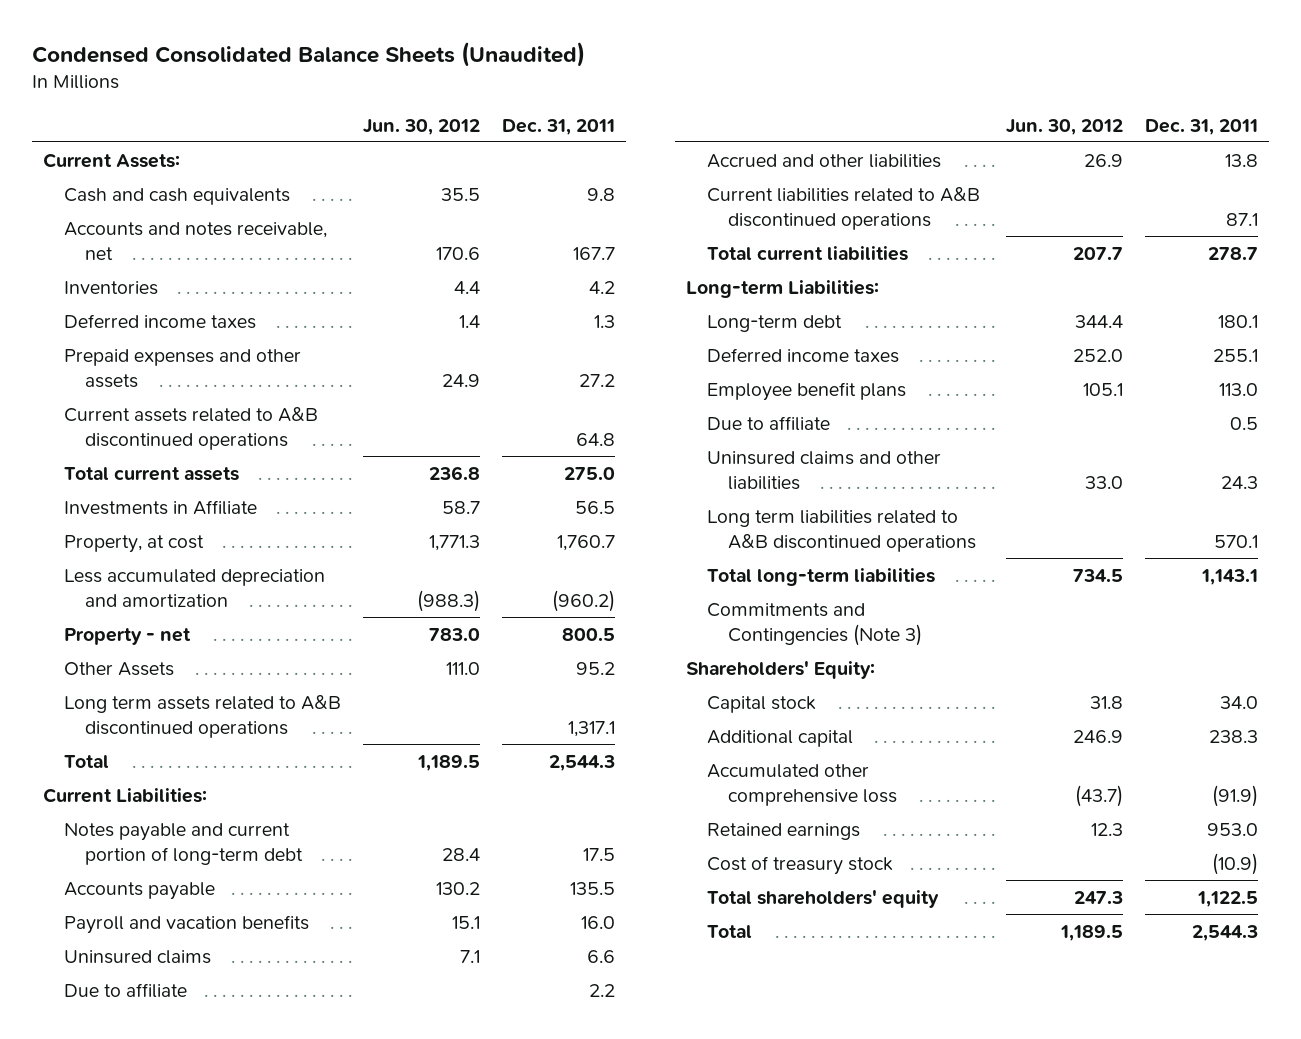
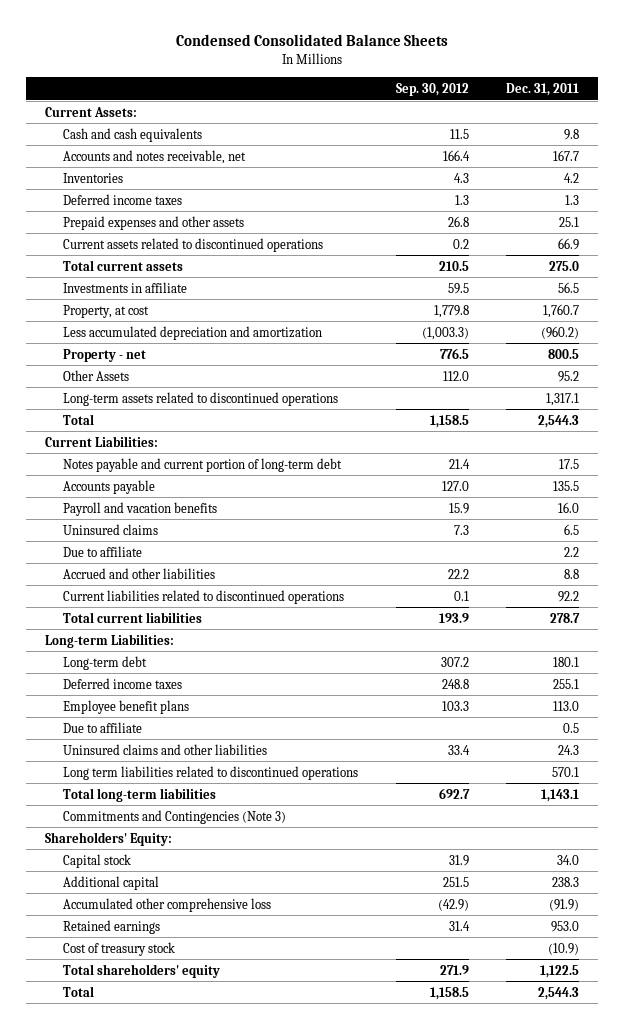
[31,41,585,67] Condensed Consolidated Balance Sheets (Unaudited) -> [175,34,448,47] Condensed Consolidated Balance Sheets
[362,118,480,135] Jun. 30, 2012 -> none
none -> [395,83,469,97] Sep. 30, 2012
[579,373,616,387] 27.2 -> [559,216,580,227] 25.1
[63,406,318,450] Current assets related to A&B discontinued operations -> [63,237,324,252] Current assets related to discontinued operations
[576,432,616,446] 64.8 -> [558,237,580,250] 66.9
[63,499,257,515] Investments in Affiliate -> [63,281,188,293] Investments in affiliate
[63,694,341,738] Long term assets related to A&B discontinued operations -> [63,391,339,406] Long-term assets related to discontinued operations
[587,949,616,963] 6.6 -> [564,523,580,535] 6.5
[1225,153,1259,167] 13.8 -> [564,568,580,579] 8.8
[707,186,981,230] Current liabilities related to A&B discontinued operations -> [63,589,345,604] Current liabilities related to discontinued operations
[1226,212,1259,226] 87.1 -> [558,590,580,602] 92.2
[707,509,977,552] Long term liabilities related to A&B discontinued operations -> [63,765,359,780] Long term liabilities related to discontinued operations

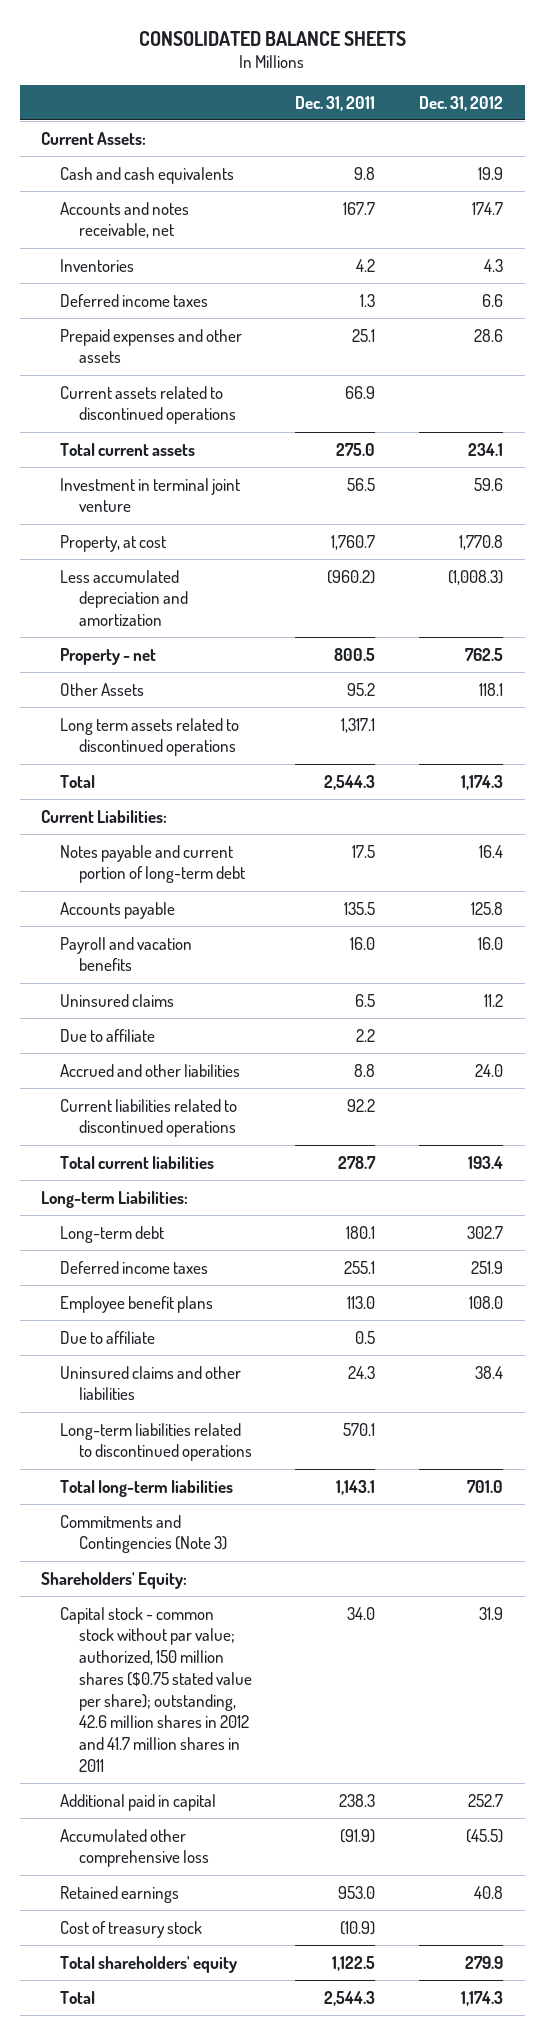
[175,34,448,47] Condensed Consolidated Balance Sheets -> [139,30,407,46] CONSOLIDATED BALANCE SHEETS
[395,83,469,97] Sep. 30, 2012 -> none
none -> [418,95,503,111] Dec. 31, 2012
[63,281,188,293] Investments in affiliate -> [60,477,241,513] Investment in terminal joint venture
[63,391,339,406] Long-term assets related to discontinued operations -> [60,717,240,757] Long term assets related to discontinued operations
[63,765,359,780] Long term liabilities related to discontinued operations -> [60,1422,252,1462] Long-term liabilities related to discontinued operations
[63,853,132,868] Capital stock -> [60,1606,252,1772] Capital stock - common stock without par value; authorized, 150 million shares ($0.75 stated value per share); outstanding, 42.6 million shares in 2012 and 41.7 million shares in 2011
[63,875,160,890] Additional capital -> [60,1793,217,1811] Additional paid in capital

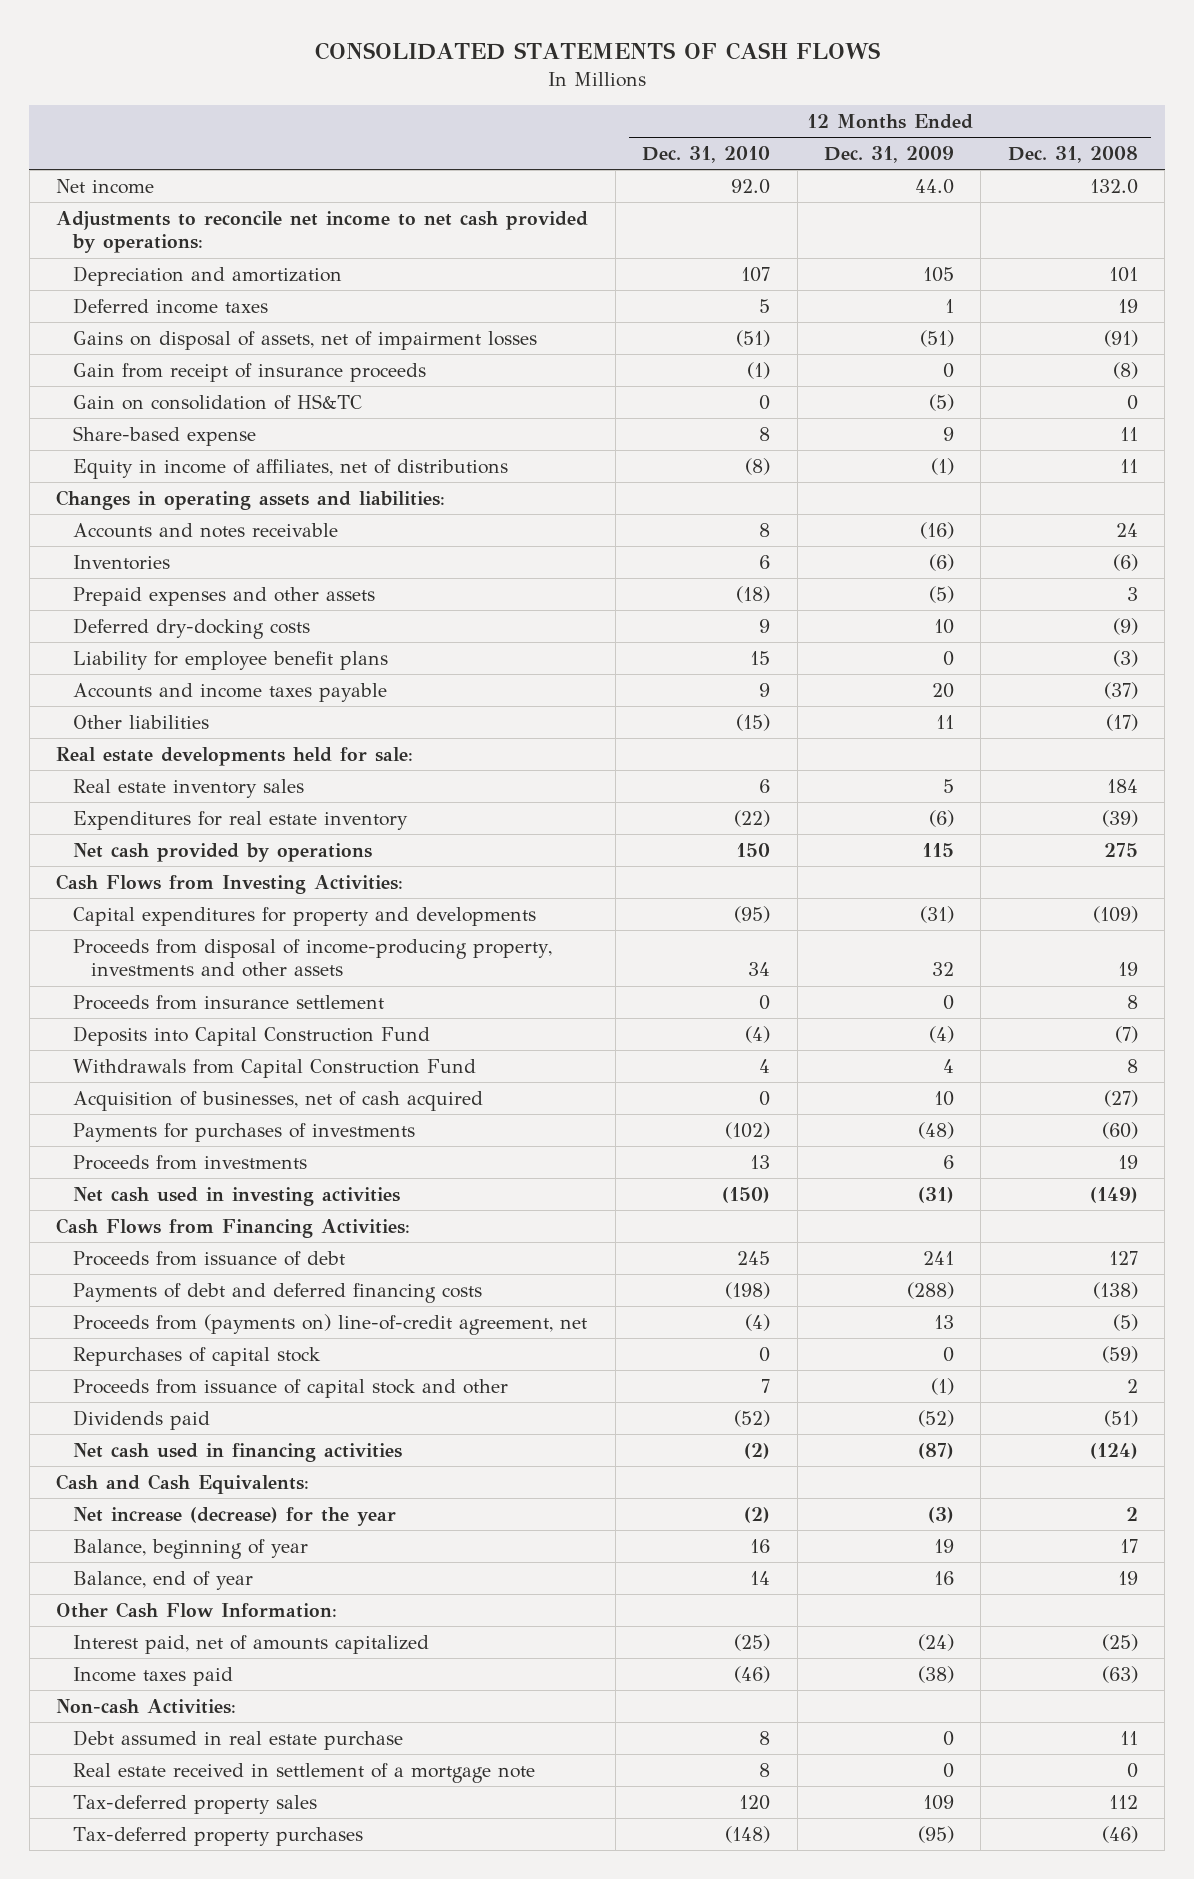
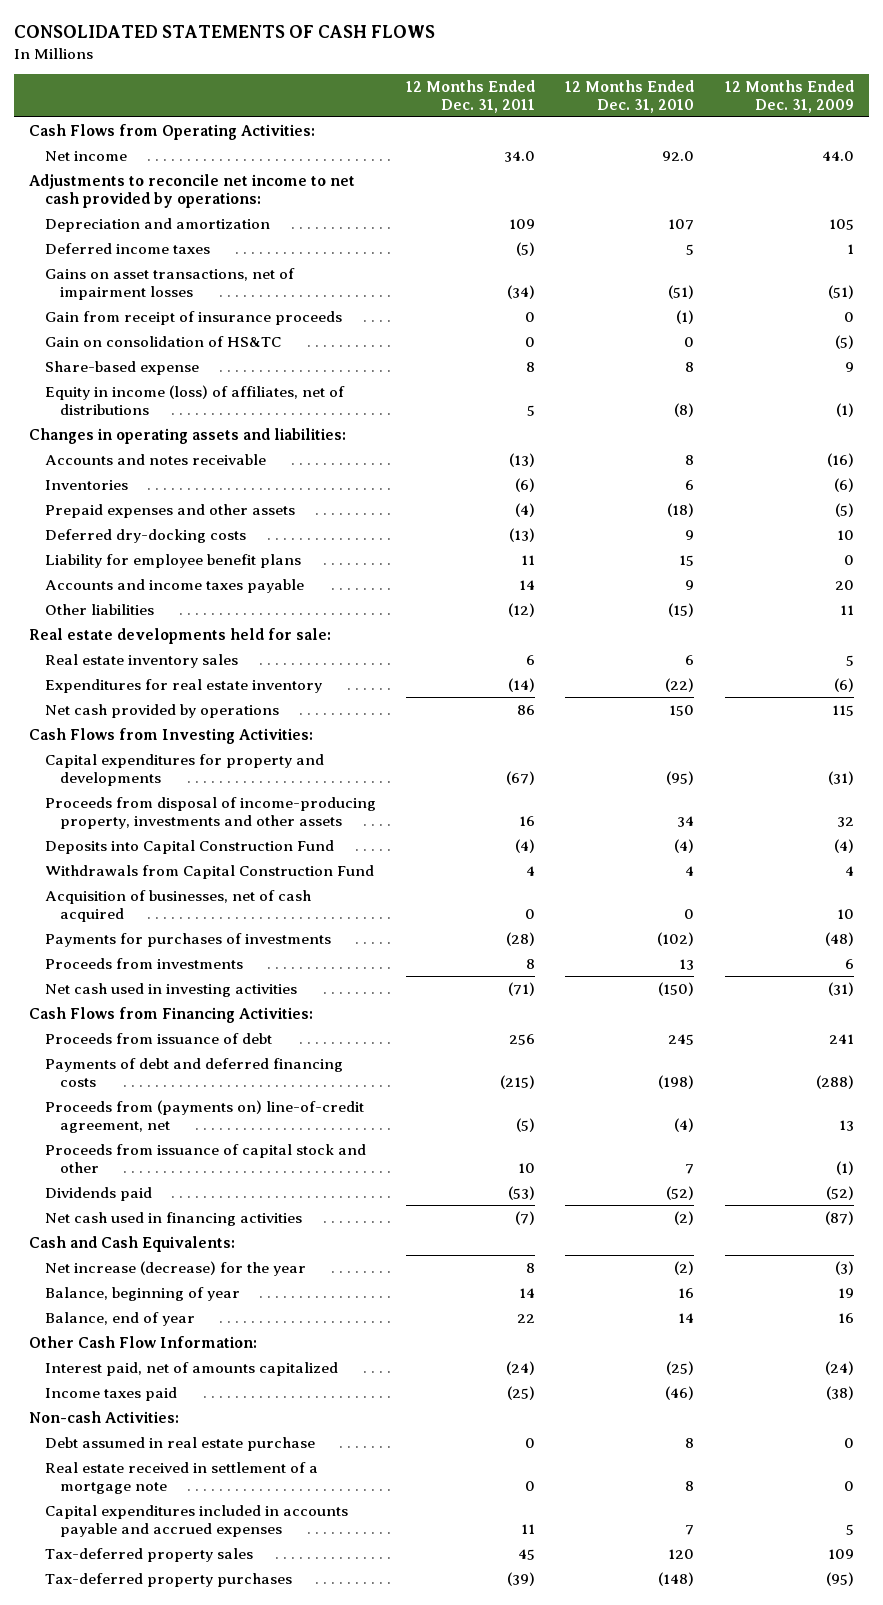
[1007,145,1138,163] Dec. 31, 2008 -> none
none -> [406,79,536,113] 12 Months Ended Dec. 31, 2011
none -> [28,123,315,140] Cash Flows from Operating Activities:
[73,330,538,350] Gains on disposal of assets, net of impairment losses -> [44,267,295,300] Gains on asset transactions, net of impairment losses
[73,458,509,479] Equity in income of affiliates, net of distributions -> [44,384,345,415] Equity in income (loss) of affiliates, net of distributions
[73,994,385,1010] Proceeds from insurance settlement -> none
[73,1346,322,1366] Repurchases of capital stock -> none
none -> [44,1504,348,1537] Capital expenditures included in accounts payable and accrued expenses

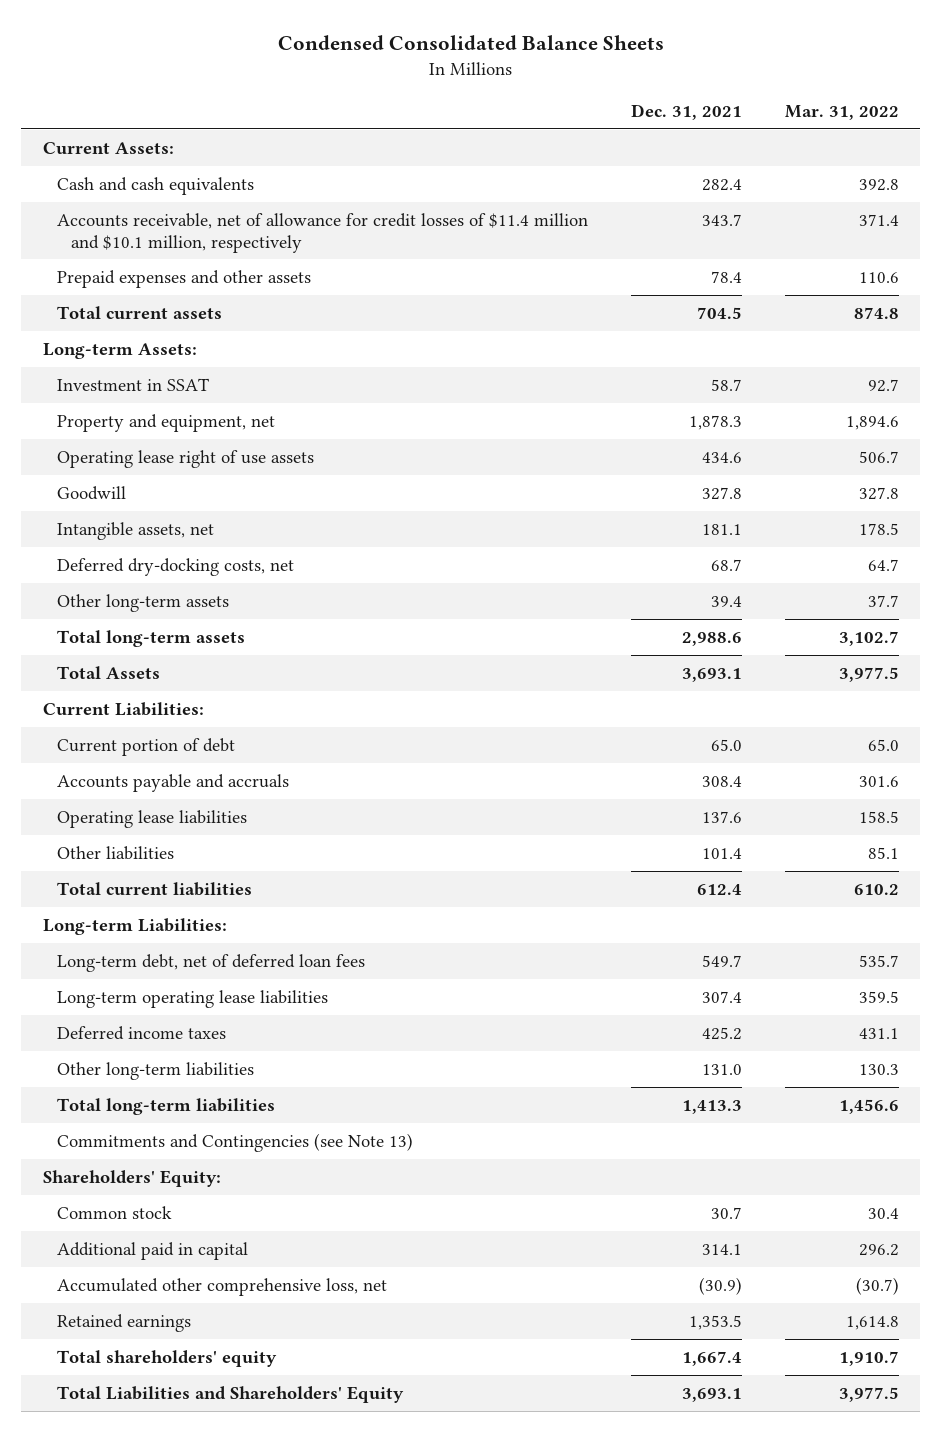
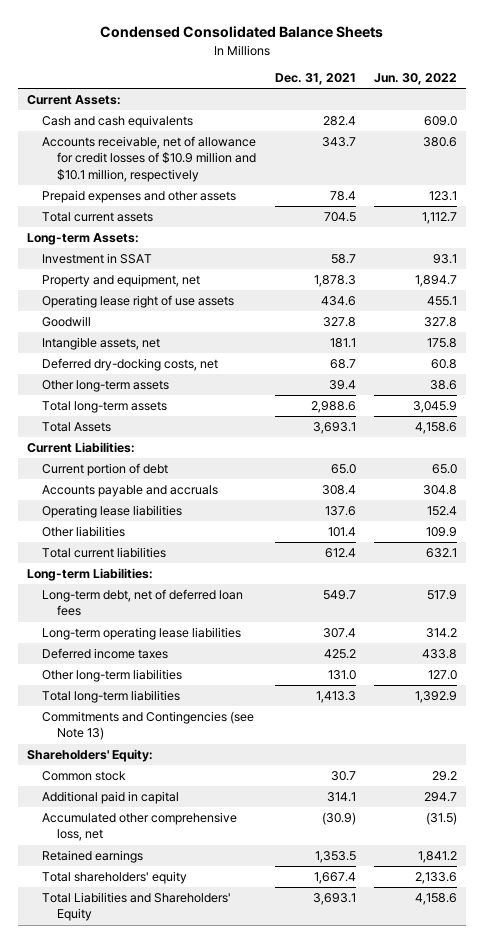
[784,105,899,121] Mar. 31, 2022 -> none
none -> [373,73,457,86] Jun. 30, 2022
[56,212,588,253] Accounts receivable, net of allowance for credit losses of $11.4 million and $10.1 million, respectively -> [42,136,257,182] Accounts receivable, net of allowance for credit losses of $10.9 million and $10.1 million, respectively

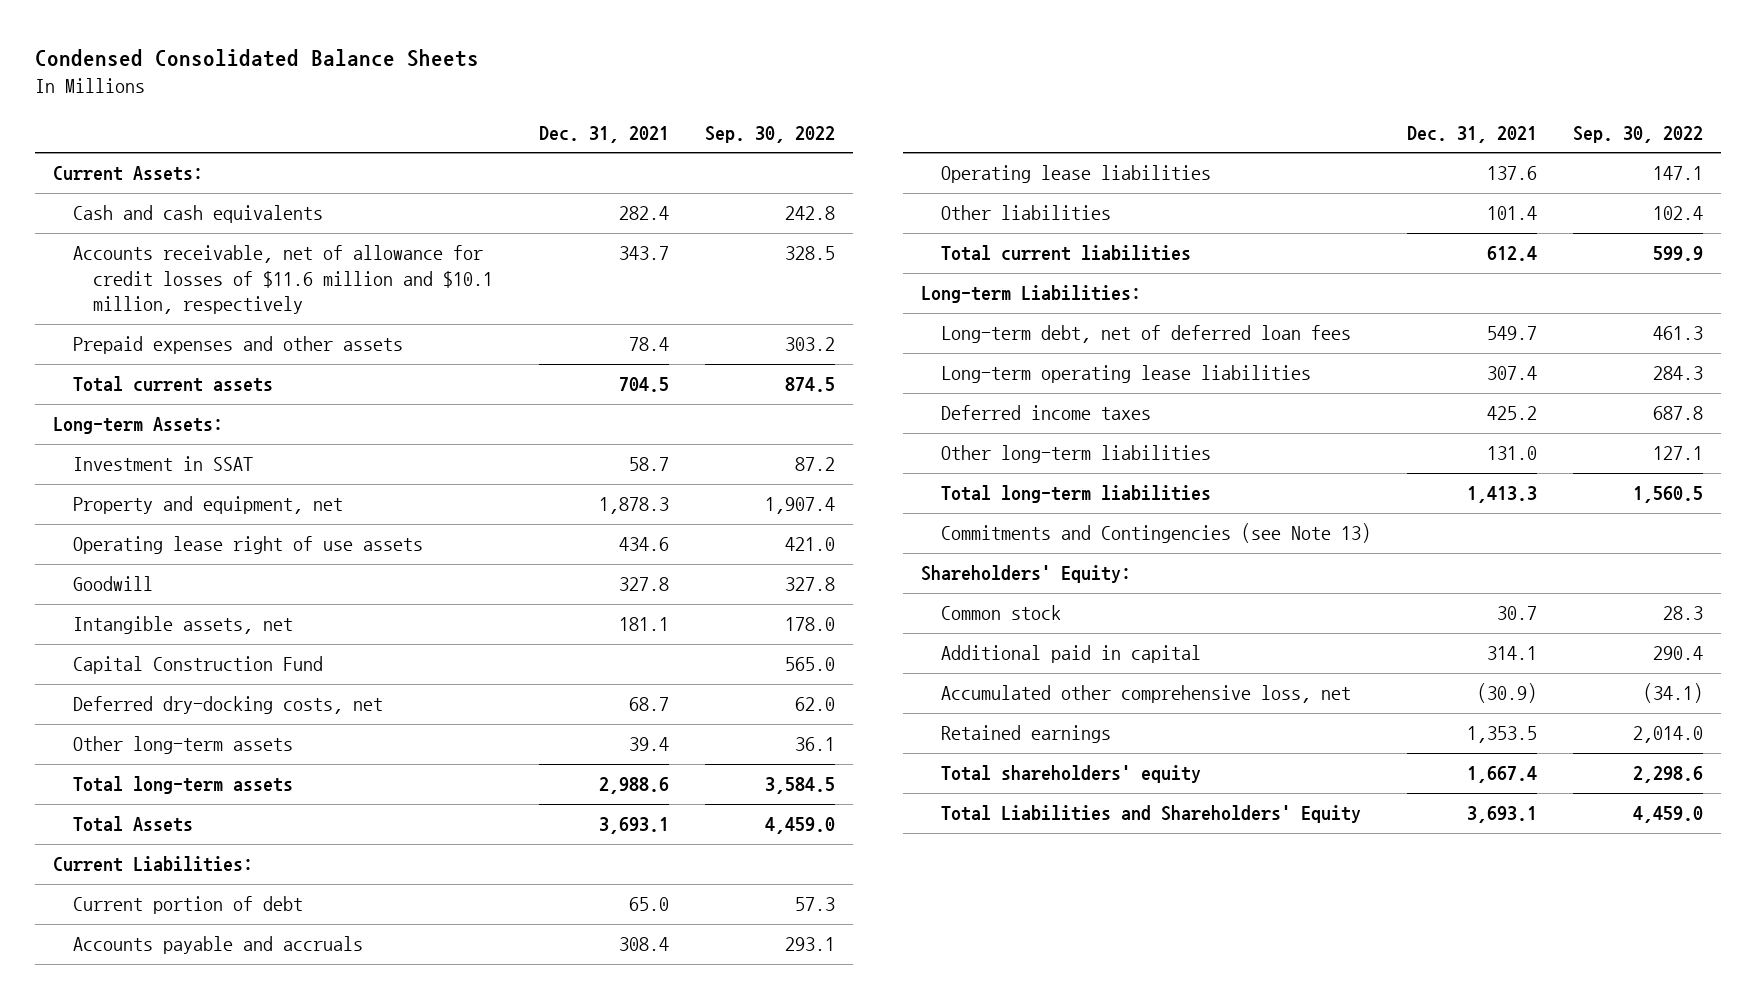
[373,73,457,86] Jun. 30, 2022 -> none
none -> [704,125,835,143] Sep. 30, 2022
[42,136,257,182] Accounts receivable, net of allowance for credit losses of $10.9 million and $10.1 million, respectively -> [72,245,493,315] Accounts receivable, net of allowance for credit losses of $11.6 million and $10.1 million, respectively
none -> [72,656,323,675] Capital Construction Fund

